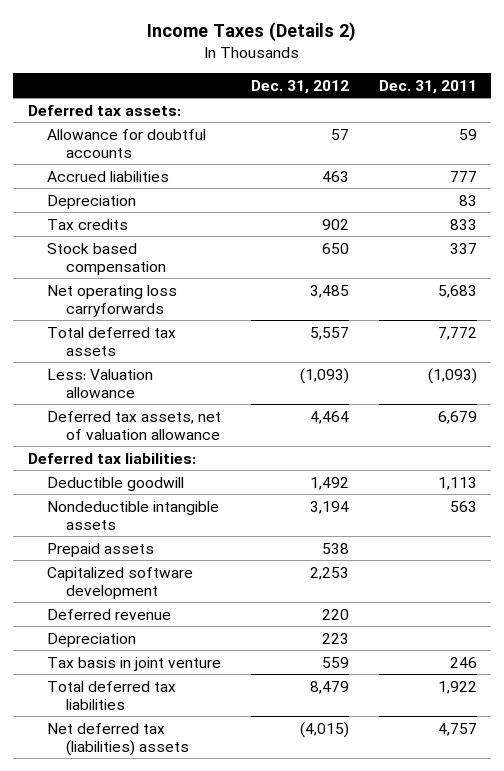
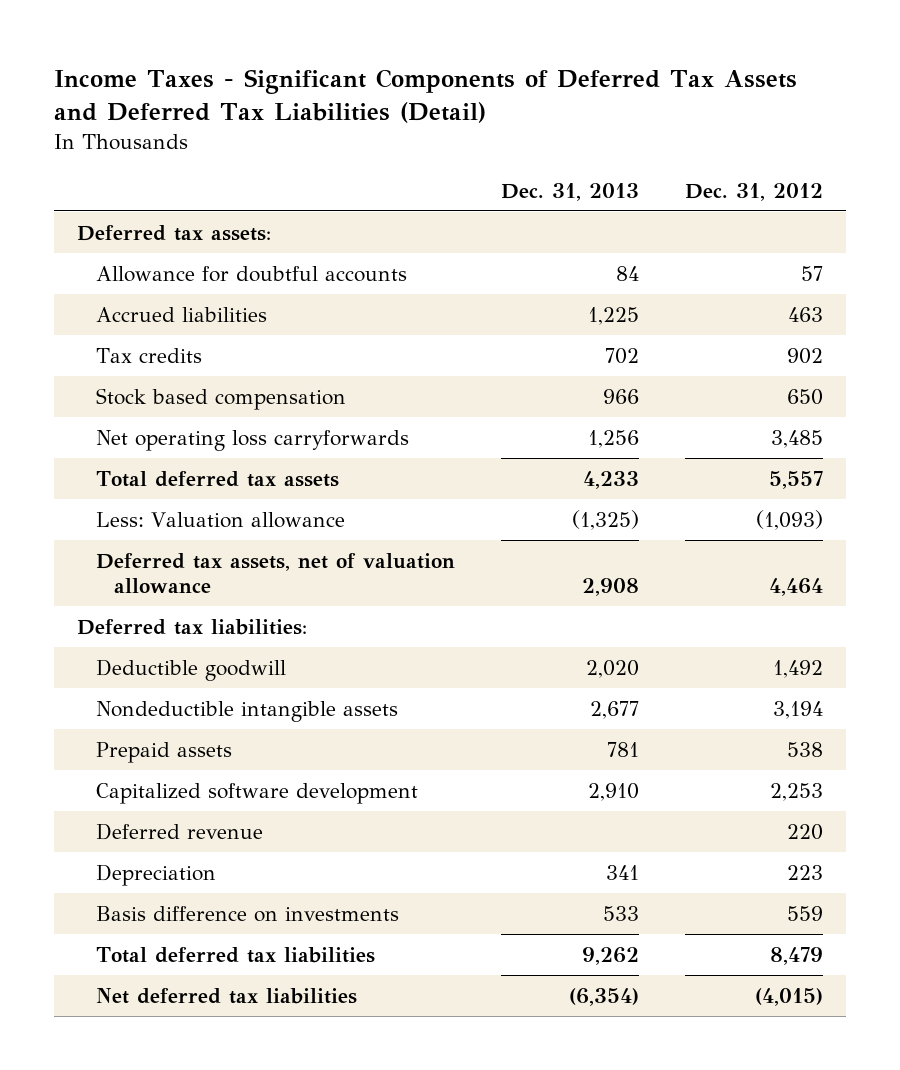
[147,21,357,41] Income Taxes (Details 2) -> [54,69,798,124] Income Taxes - Significant Components of Deferred Tax Assets and Deferred Tax Liabilities (Detail)
[378,79,477,94] Dec. 31, 2011 -> none
none -> [500,182,639,201] Dec. 31, 2013
[46,194,136,209] Depreciation -> none
[46,656,221,671] Tax basis in joint venture -> [95,905,399,922] Basis difference on investments
[46,722,189,756] Net deferred tax (liabilities) assets -> [95,987,357,1004] Net deferred tax liabilities

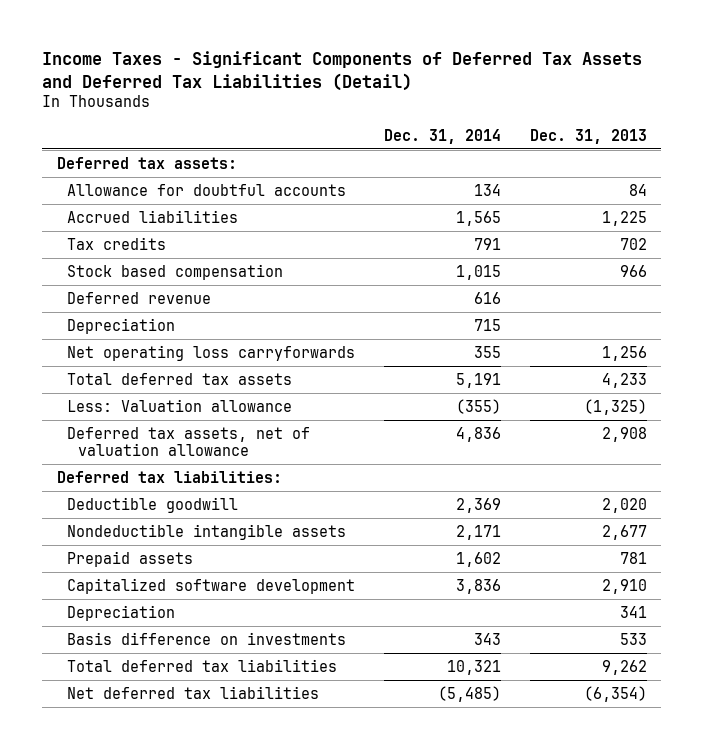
[685,182,824,201] Dec. 31, 2012 -> none
none -> [384,128,502,144] Dec. 31, 2014
[95,822,263,840] Deferred revenue -> [67,291,212,304] Deferred revenue
none -> [67,317,176,334] Depreciation

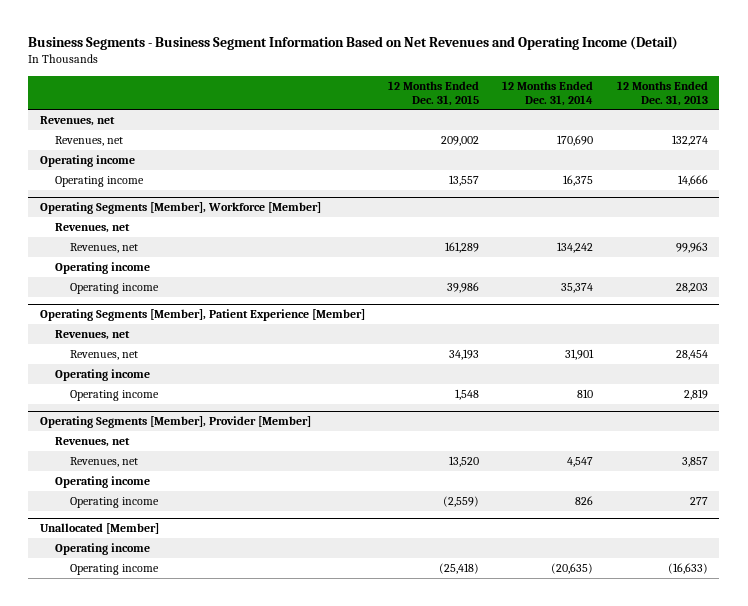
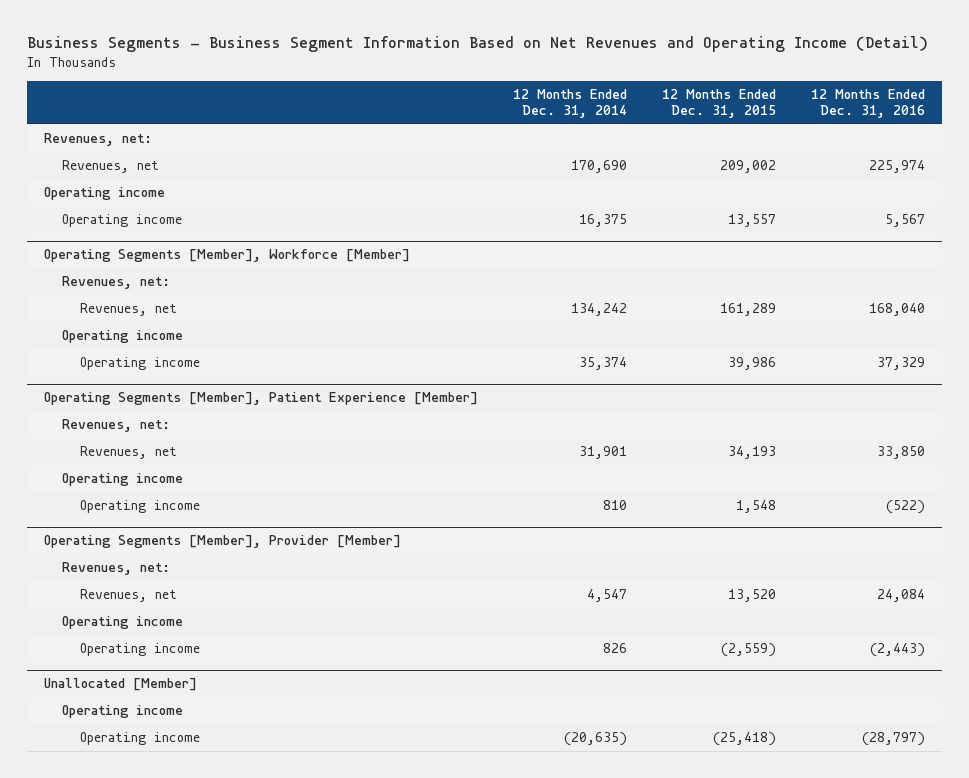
[616,80,708,106] 12 Months Ended Dec. 31, 2013 -> none
none -> [810,88,925,119] 12 Months Ended Dec. 31, 2016
[39,115,115,126] Revenues, net -> [44,133,153,147] Revenues, net:
[55,222,131,233] Revenues, net -> [62,276,171,290] Revenues, net:
[55,329,131,340] Revenues, net -> [62,419,171,433] Revenues, net:
[55,436,131,447] Revenues, net -> [62,562,171,576] Revenues, net:

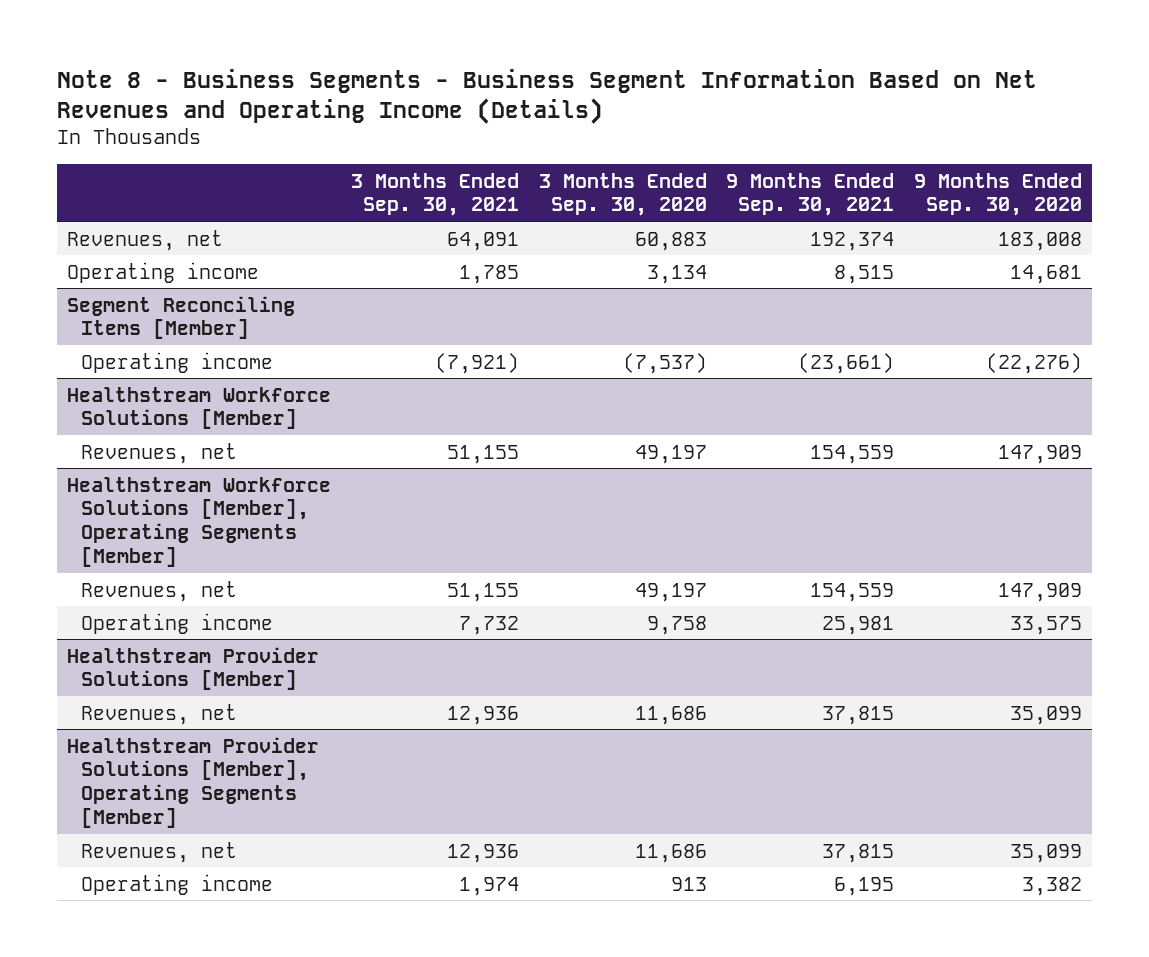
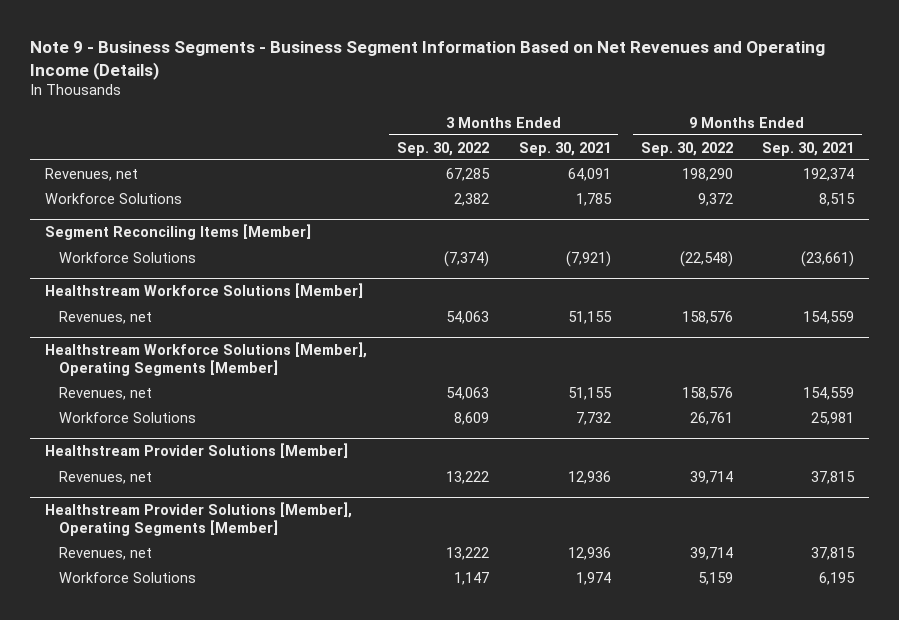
[57,68,1038,124] Note 8 - Business Segments - Business Segment Information Based on Net Revenues and Operating Income (Details) -> [30,40,826,80] Note 9 - Business Segments - Business Segment Information Based on Net Revenues and Operating Income (Details)
[538,172,707,217] 3 Months Ended Sep. 30, 2020 -> none
[914,172,1083,217] 9 Months Ended Sep. 30, 2020 -> none
none -> [396,141,489,156] Sep. 30, 2022
none -> [640,141,733,156] Sep. 30, 2022
[67,261,260,283] Operating income -> [45,192,183,204] Workforce Solutions
[80,351,273,373] Operating income -> [59,251,197,263] Workforce Solutions
[80,612,273,634] Operating income -> [59,411,197,423] Workforce Solutions
[80,873,273,895] Operating income -> [59,571,197,583] Workforce Solutions

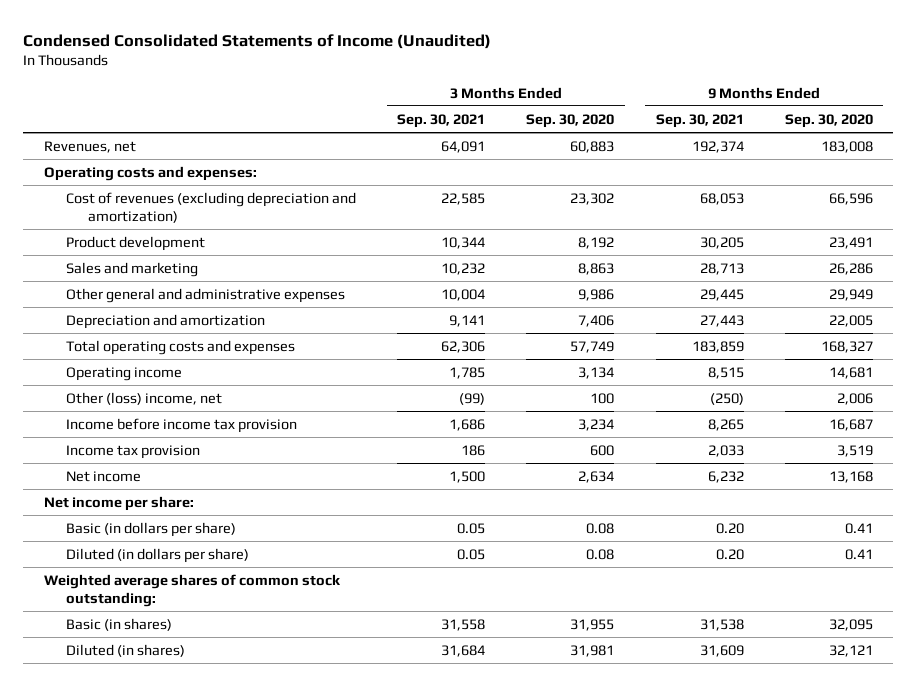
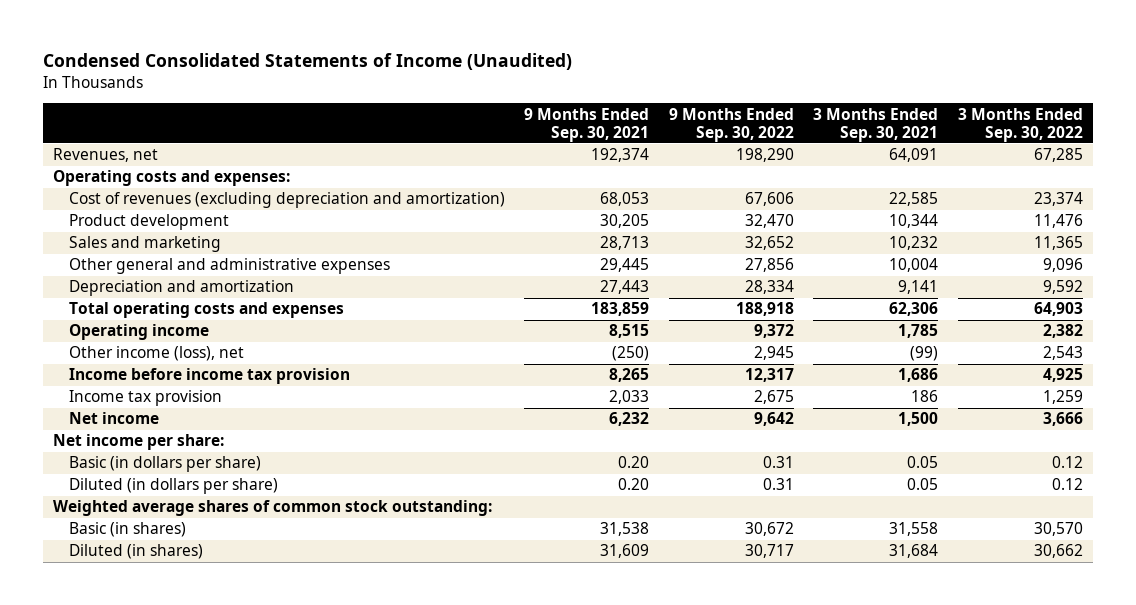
[526,113,615,128] Sep. 30, 2020 -> none
[784,113,873,128] Sep. 30, 2020 -> none
none -> [668,107,794,142] 9 Months Ended Sep. 30, 2022
none -> [957,107,1083,142] 3 Months Ended Sep. 30, 2022
[66,391,223,405] Other (loss) income, net -> [68,346,244,362] Other income (loss), net

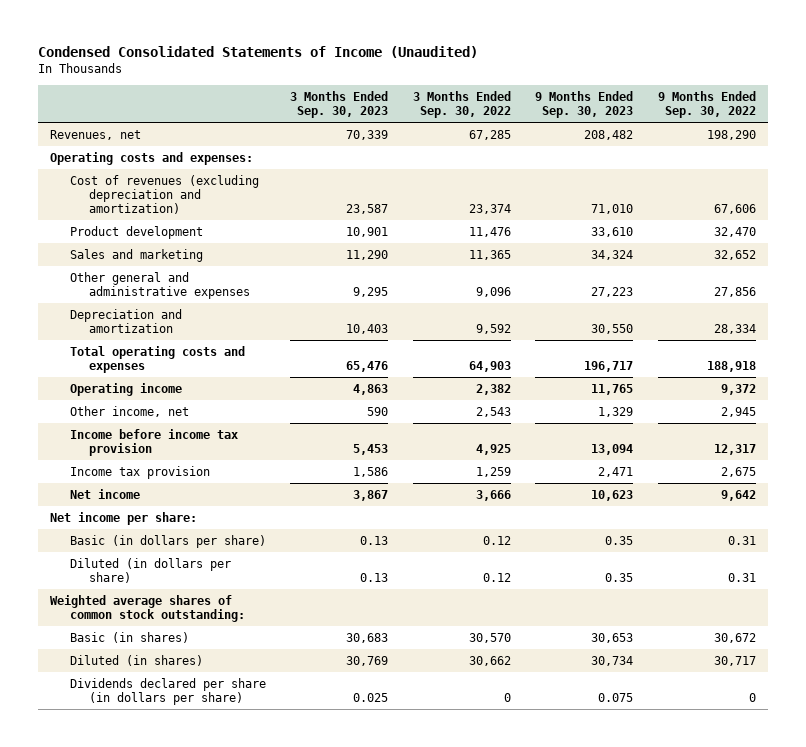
[524,107,650,142] 9 Months Ended Sep. 30, 2021 -> none
[813,107,939,142] 3 Months Ended Sep. 30, 2021 -> none
none -> [290,91,389,119] 3 Months Ended Sep. 30, 2023
none -> [535,91,634,119] 9 Months Ended Sep. 30, 2023
[68,346,244,362] Other income (loss), net -> [69,405,189,417] Other income, net
none -> [69,677,266,705] Dividends declared per share (in dollars per share)

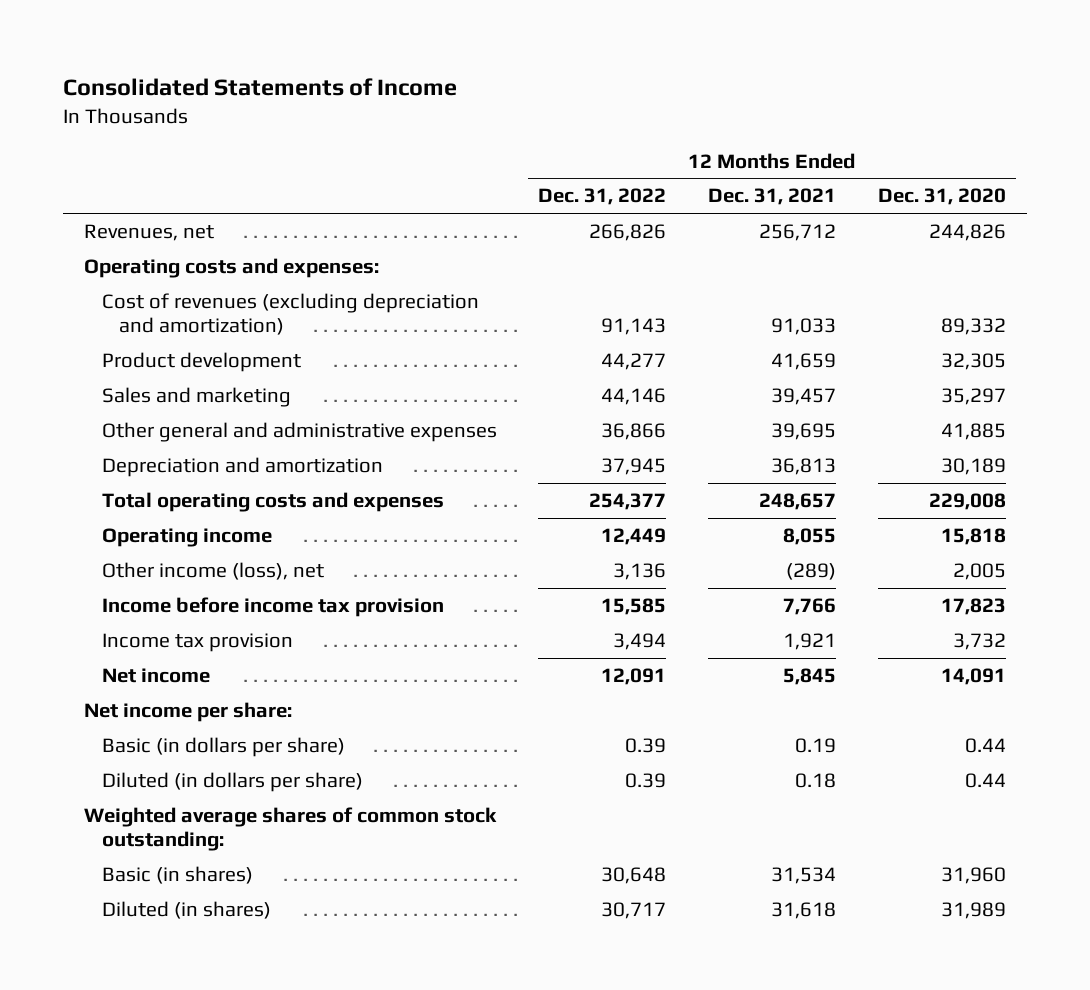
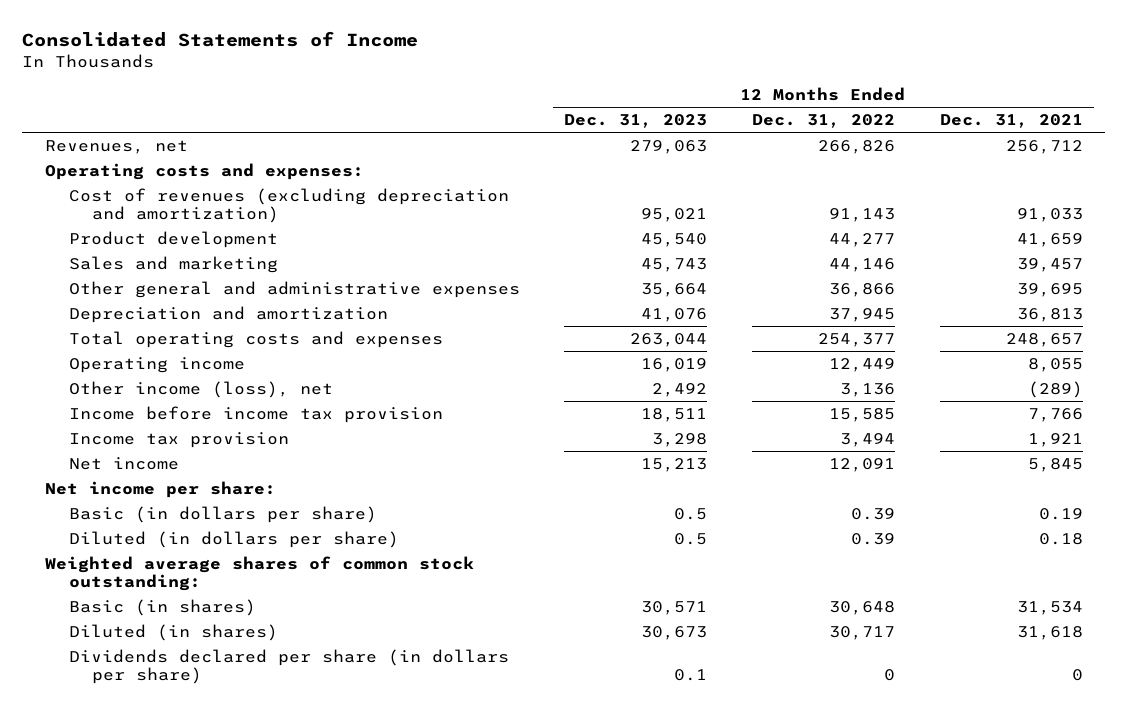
[877,188,1006,206] Dec. 31, 2020 -> none
none -> [564,114,708,129] Dec. 31, 2023
none -> [68,648,509,684] Dividends declared per share (in dollars per share)

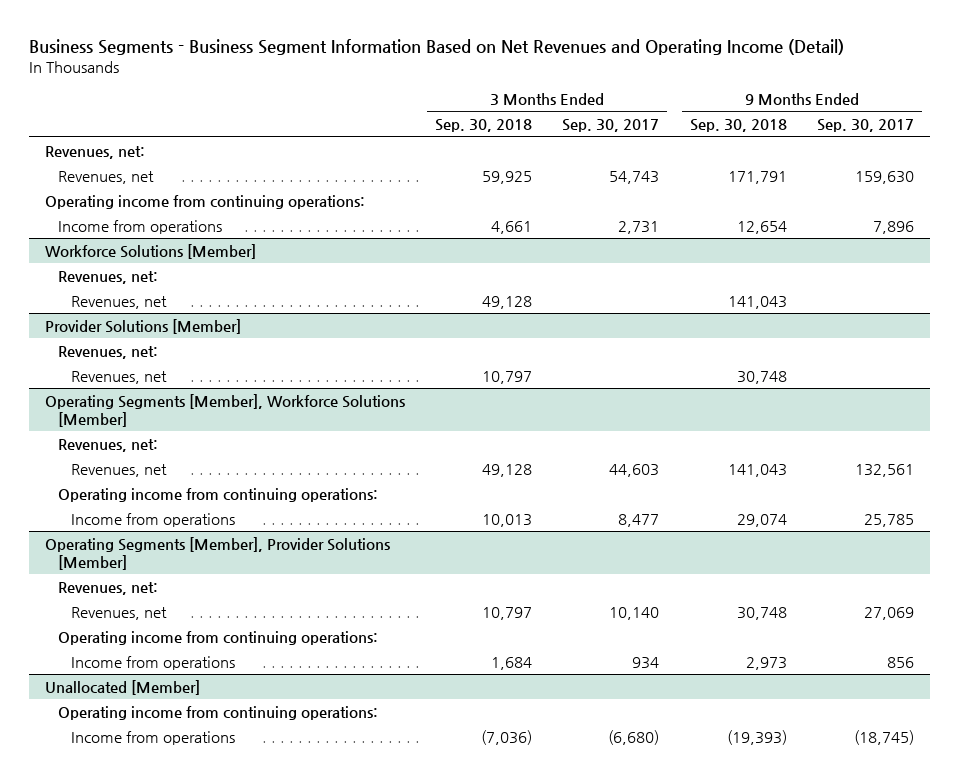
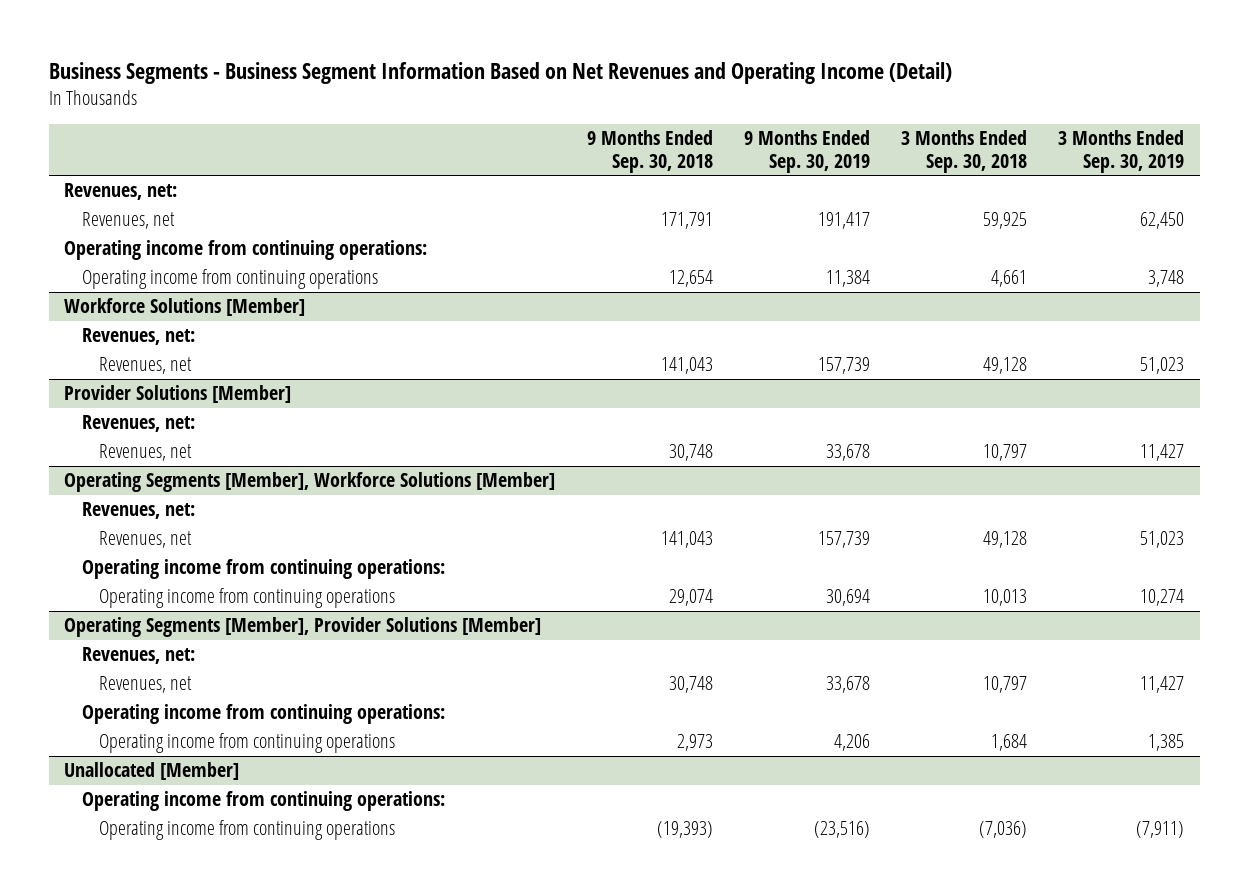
[562,119,660,133] Sep. 30, 2017 -> none
[817,119,915,133] Sep. 30, 2017 -> none
none -> [743,130,870,173] 9 Months Ended Sep. 30, 2019
none -> [1058,130,1185,173] 3 Months Ended Sep. 30, 2019
[57,219,222,234] Income from operations -> [81,269,378,290] Operating income from continuing operations
[70,512,235,527] Income from operations -> [99,588,396,609] Operating income from continuing operations
[70,655,235,670] Income from operations -> [99,733,396,754] Operating income from continuing operations
[70,730,235,745] Income from operations -> [99,820,396,841] Operating income from continuing operations

